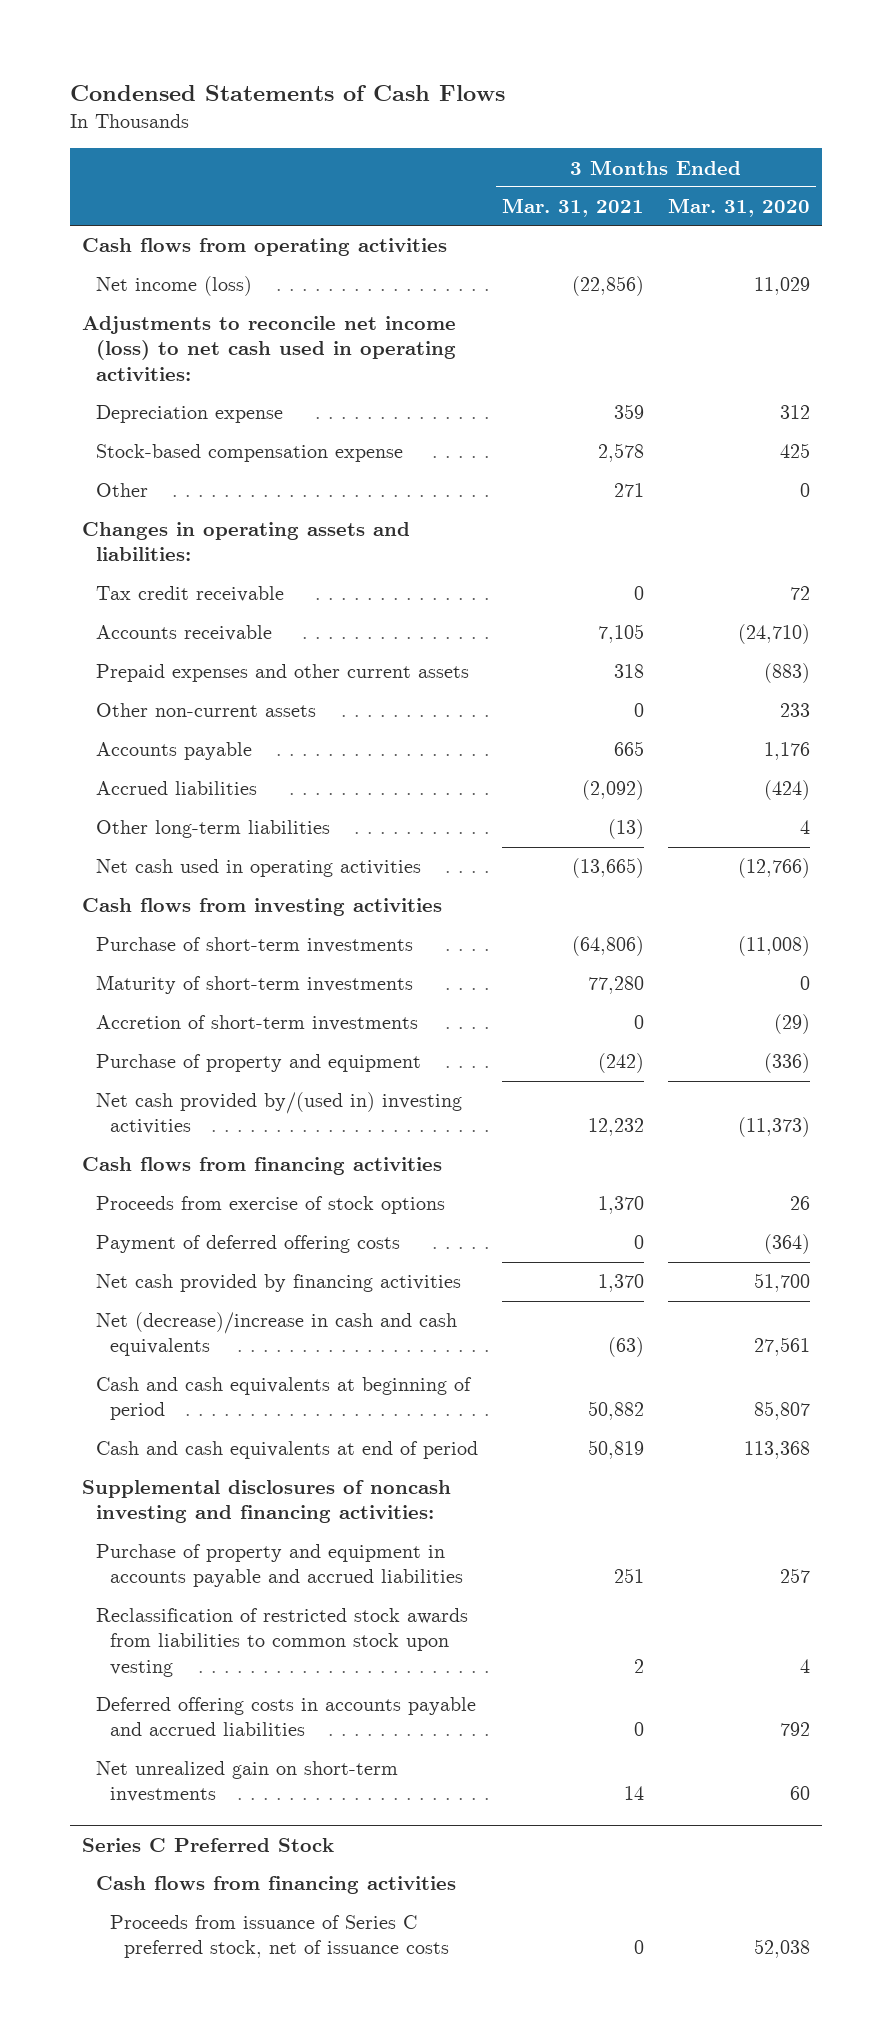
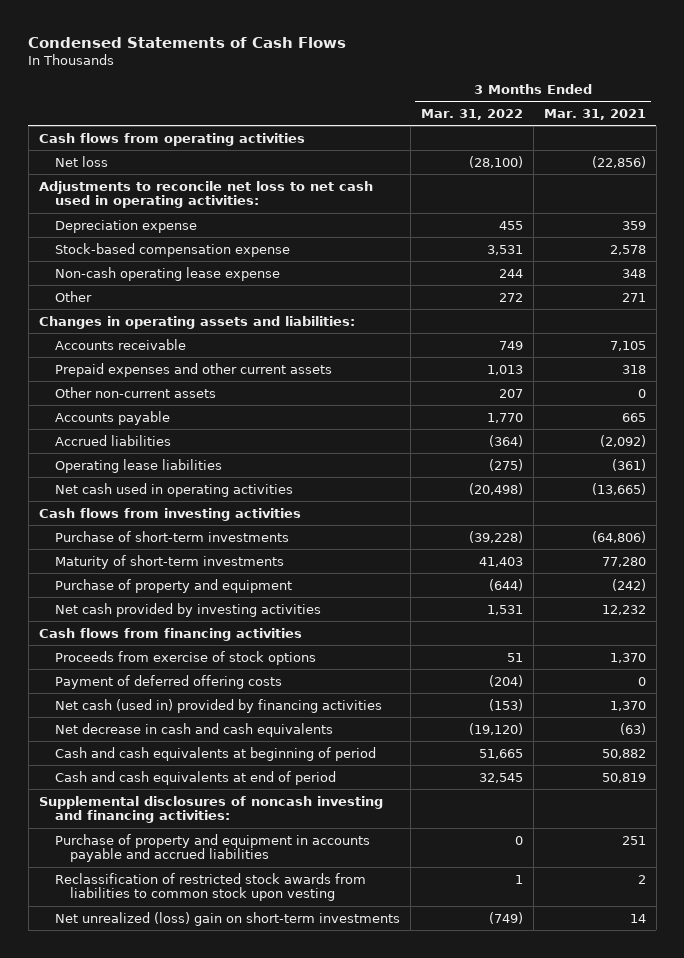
[668,198,811,218] Mar. 31, 2020 -> none
none -> [420,108,523,120] Mar. 31, 2022
[96,276,253,297] Net income (loss) -> [54,155,108,167] Net loss
[82,316,457,381] Adjustments to reconcile net income (loss) to net cash used in operating activities: -> [38,180,373,209] Adjustments to reconcile net loss to net cash used in operating activities:
none -> [54,266,280,281] Non-cash operating lease expense
[96,586,285,603] Tax credit receivable -> none
[96,820,331,839] Other long-term liabilities -> none
none -> [54,458,222,473] Operating lease liabilities
[96,1015,419,1032] Accretion of short-term investments -> none
[96,1092,463,1135] Net cash provided by/(used in) investing activities -> [54,602,321,617] Net cash provided by investing activities
[96,1274,462,1293] Net cash provided by financing activities -> [54,698,382,713] Net cash (used in) provided by financing activities
[96,1312,458,1357] Net (decrease)/increase in cash and cash equivalents -> [54,722,333,737] Net decrease in cash and cash equivalents
[96,1697,477,1737] Deferred offering costs in accounts payable and accrued liabilities -> none
[82,1837,335,1852] Series C Preferred Stock -> none
[96,1876,457,1895] Cash flows from financing activities -> none
[110,1915,450,1959] Proceeds from issuance of Series C preferred stock, net of issuance costs -> none
[96,1761,399,1803] Net unrealized gain on short-term investments -> [54,911,400,926] Net unrealized (loss) gain on short-term investments

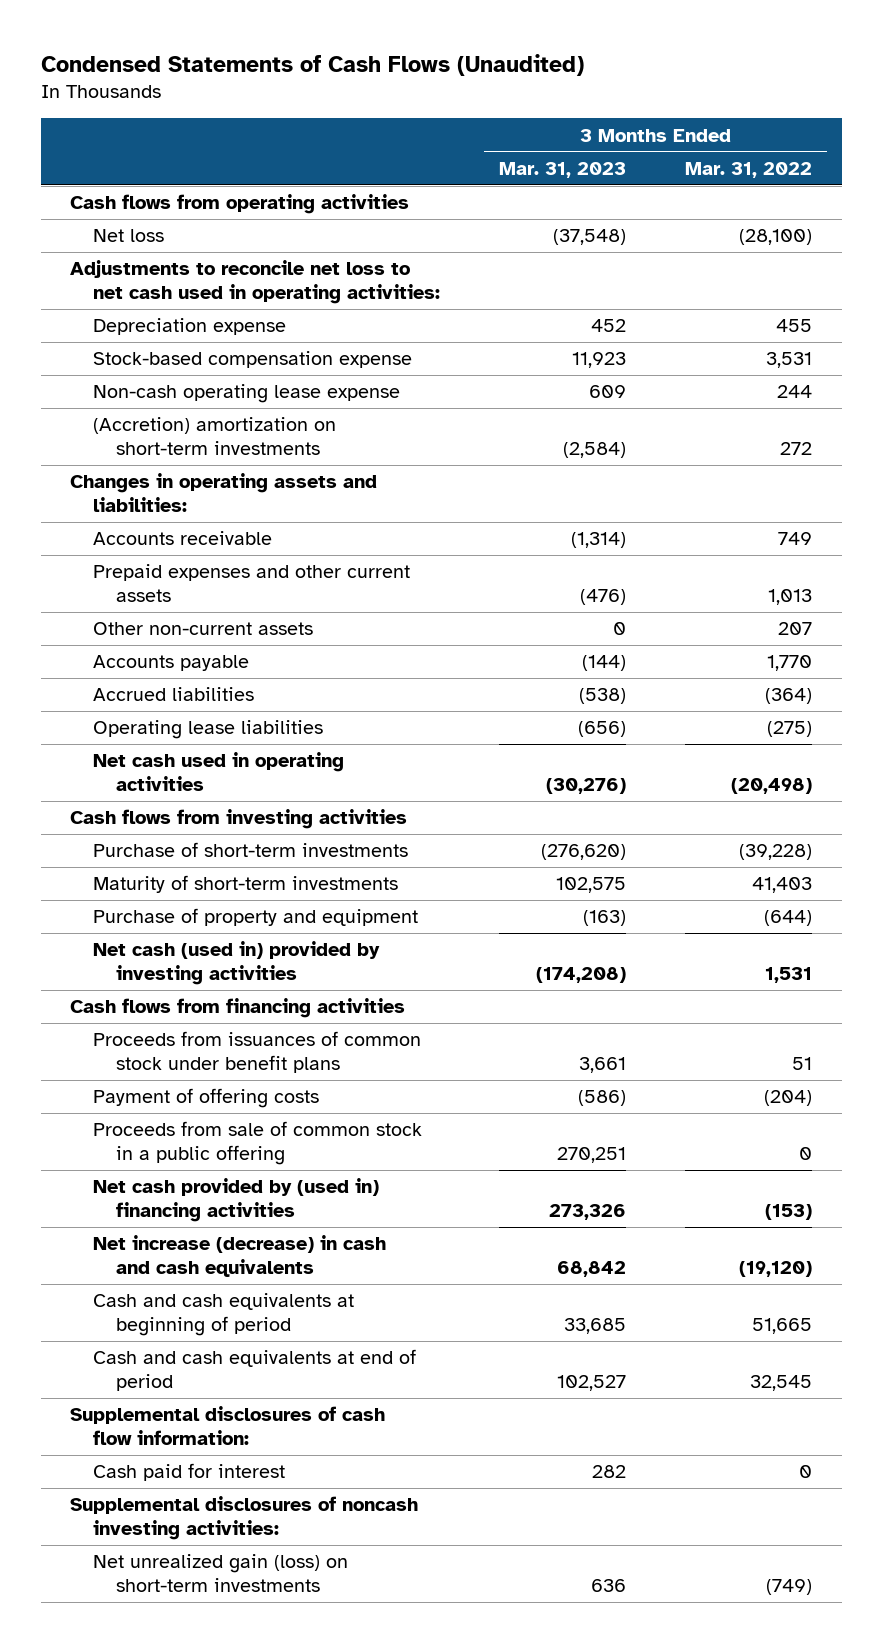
[28,36,347,48] Condensed Statements of Cash Flows -> [40,53,584,76] Condensed Statements of Cash Flows (Unaudited)
[543,108,646,120] Mar. 31, 2021 -> none
none -> [499,161,627,178] Mar. 31, 2023
[54,290,92,302] Other -> [93,417,337,456] (Accretion) amortization on short-term investments
[54,602,321,617] Net cash provided by investing activities -> [93,941,381,986] Net cash (used in) provided by investing activities
[54,650,316,665] Proceeds from exercise of stock options -> none
none -> [93,1031,422,1074] Proceeds from issuances of common stock under benefit plans
[54,674,282,689] Payment of deferred offering costs -> [93,1088,320,1109] Payment of offering costs
none -> [93,1121,423,1166] Proceeds from sale of common stock in a public offering
[54,698,382,713] Net cash (used in) provided by financing activities -> [93,1178,380,1223] Net cash provided by (used in) financing activities
[54,722,333,737] Net decrease in cash and cash equivalents -> [93,1235,387,1278] Net increase (decrease) in cash and cash equivalents
[54,833,370,863] Purchase of property and equipment in accounts payable and accrued liabilities -> none
[54,872,366,902] Reclassification of restricted stock awards from liabilities to common stock upon vesting -> none
none -> [70,1406,386,1446] Supplemental disclosures of cash flow information:
none -> [93,1463,286,1482] Cash paid for interest
[38,795,383,824] Supplemental disclosures of noncash investing and financing activities: -> [70,1496,419,1541] Supplemental disclosures of noncash investing activities:
[54,911,400,926] Net unrealized (loss) gain on short-term investments -> [93,1554,349,1593] Net unrealized gain (loss) on short-term investments

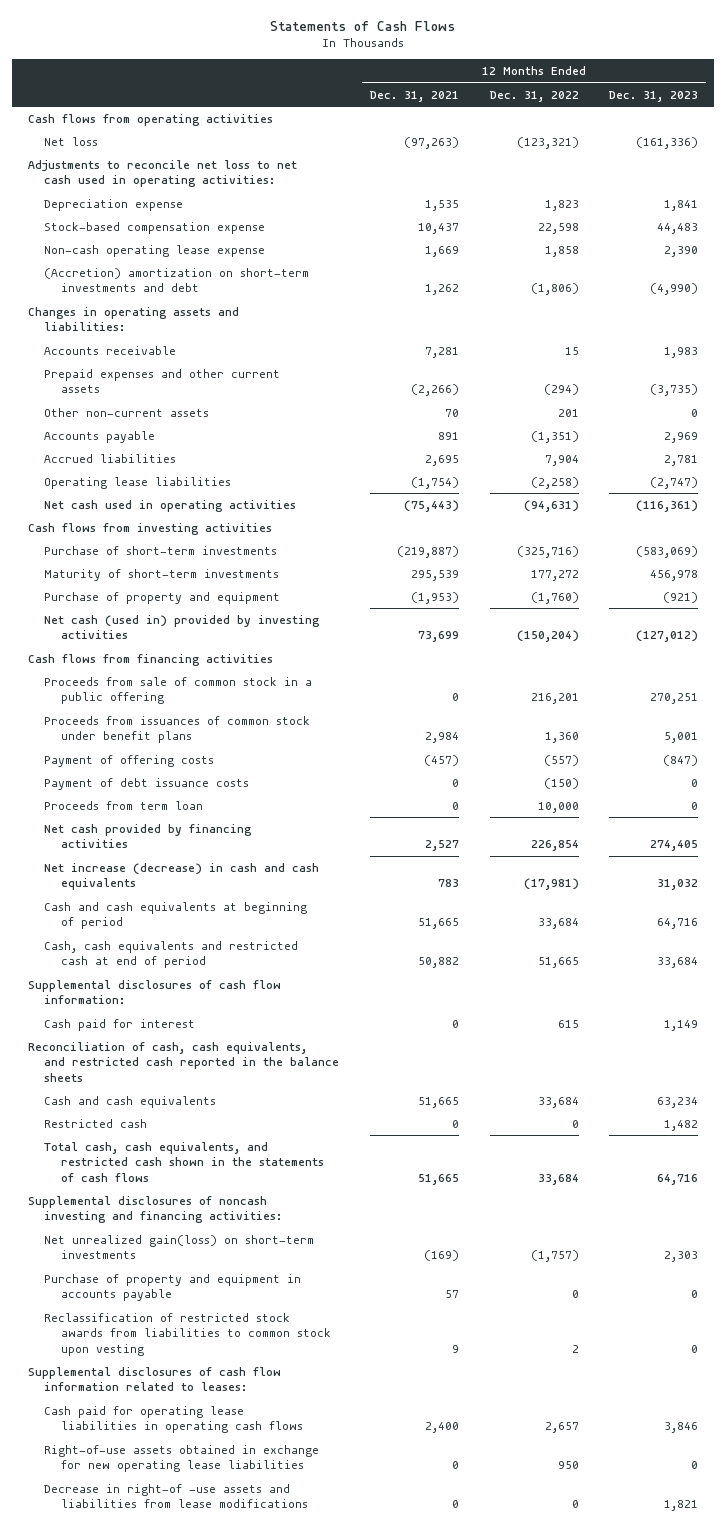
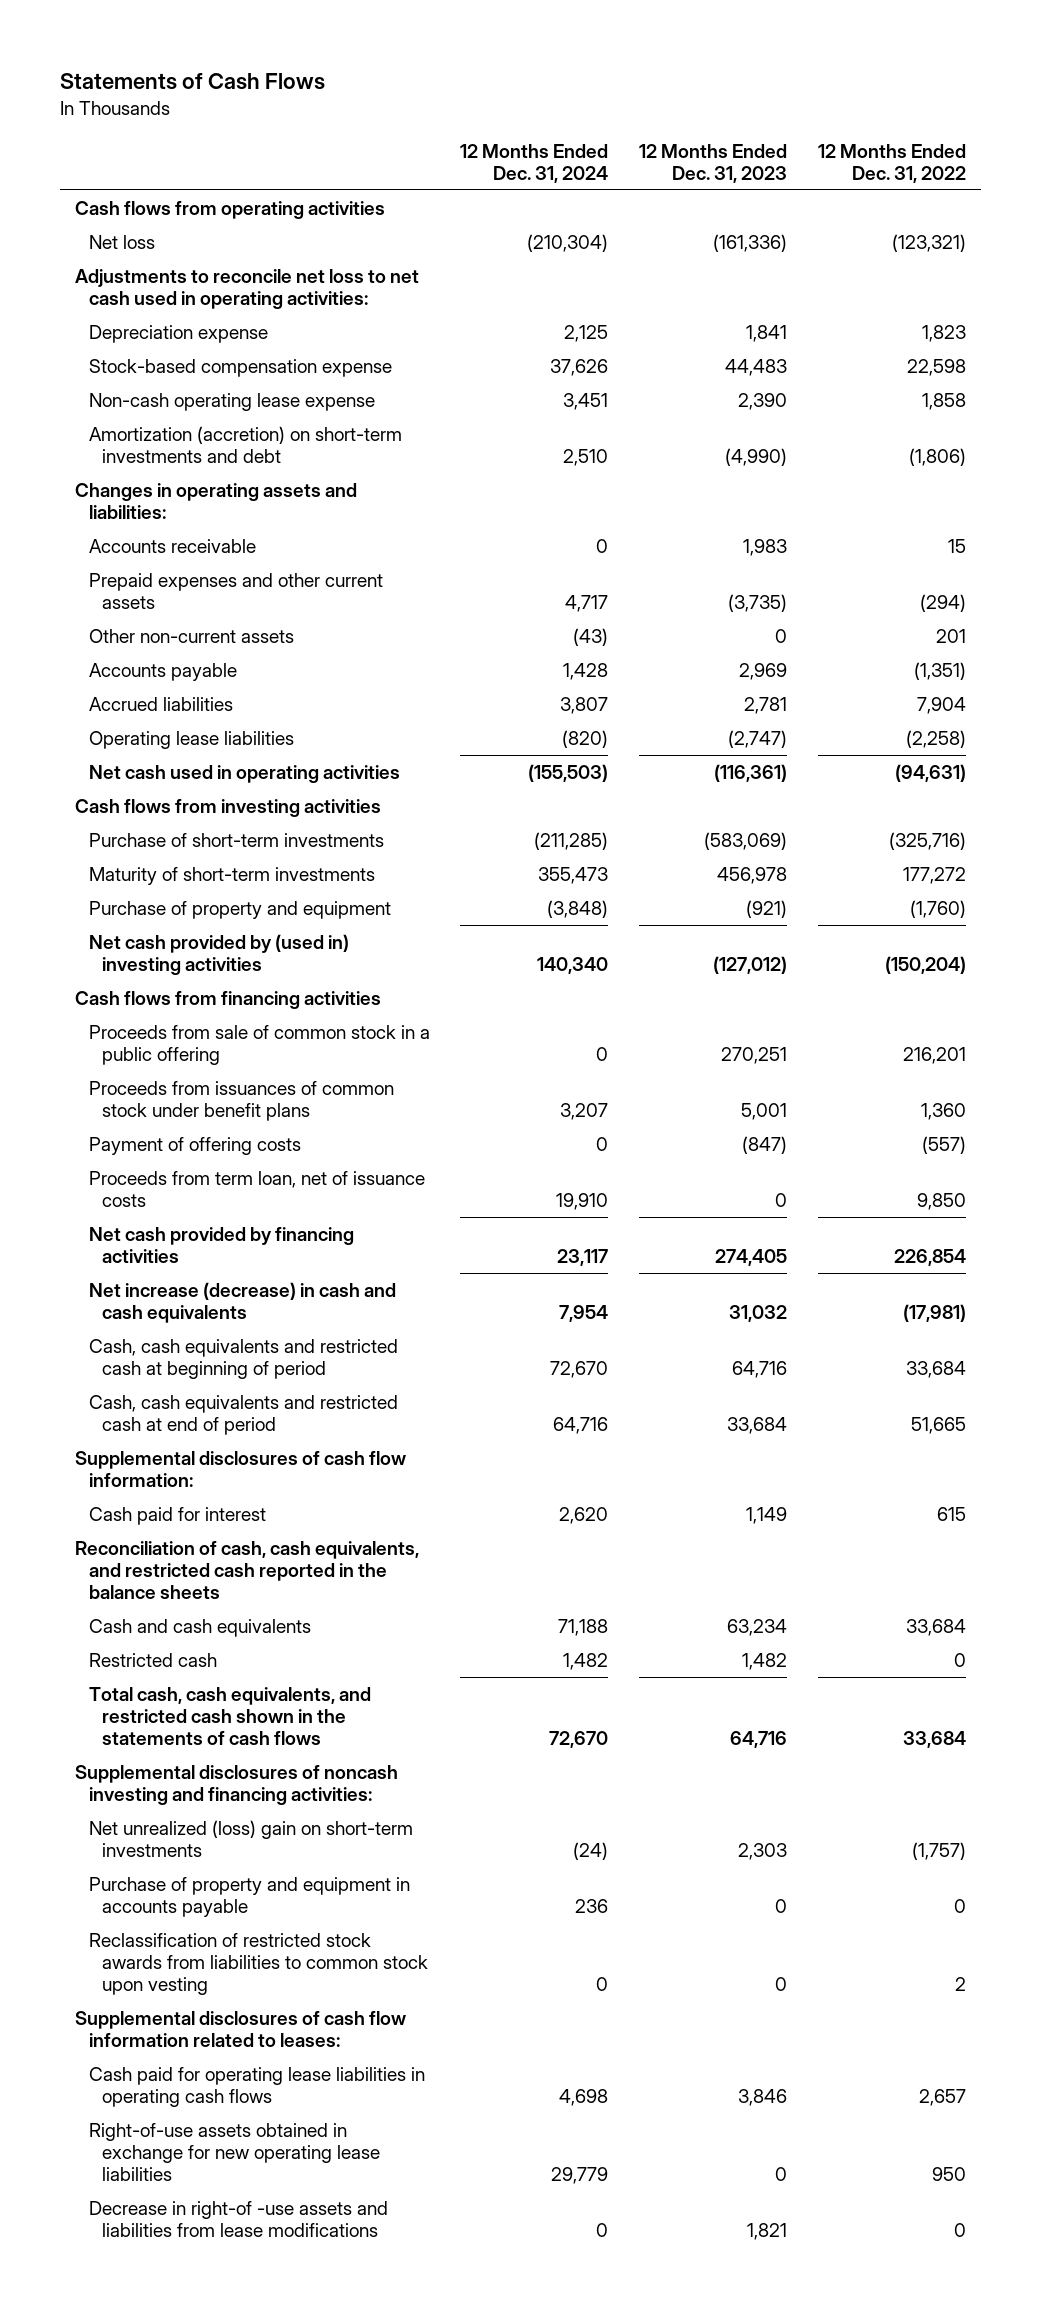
[370,90,460,102] Dec. 31, 2021 -> none
none -> [460,143,609,183] 12 Months Ended Dec. 31, 2024
[44,267,310,293] (Accretion) amortization on short-term investments and debt -> [88,426,402,463] Amortization (accretion) on short-term investments and debt
[44,614,321,640] Net cash (used in) provided by investing activities -> [88,934,349,975] Net cash provided by (used in) investing activities
[44,777,250,790] Payment of debt issuance costs -> none
[44,800,204,810] Proceeds from term loan -> [88,1171,425,1207] Proceeds from term loan, net of issuance costs
[537,801,579,813] 10,000 -> [916,1192,966,1210] 9,850
[44,901,308,930] Cash and cash equivalents at beginning of period -> [88,1339,398,1379] Cash, cash equivalents and restricted cash at beginning of period
[44,1234,315,1260] Net unrealized gain(loss) on short-term investments -> [88,1820,413,1857] Net unrealized (loss) gain on short-term investments

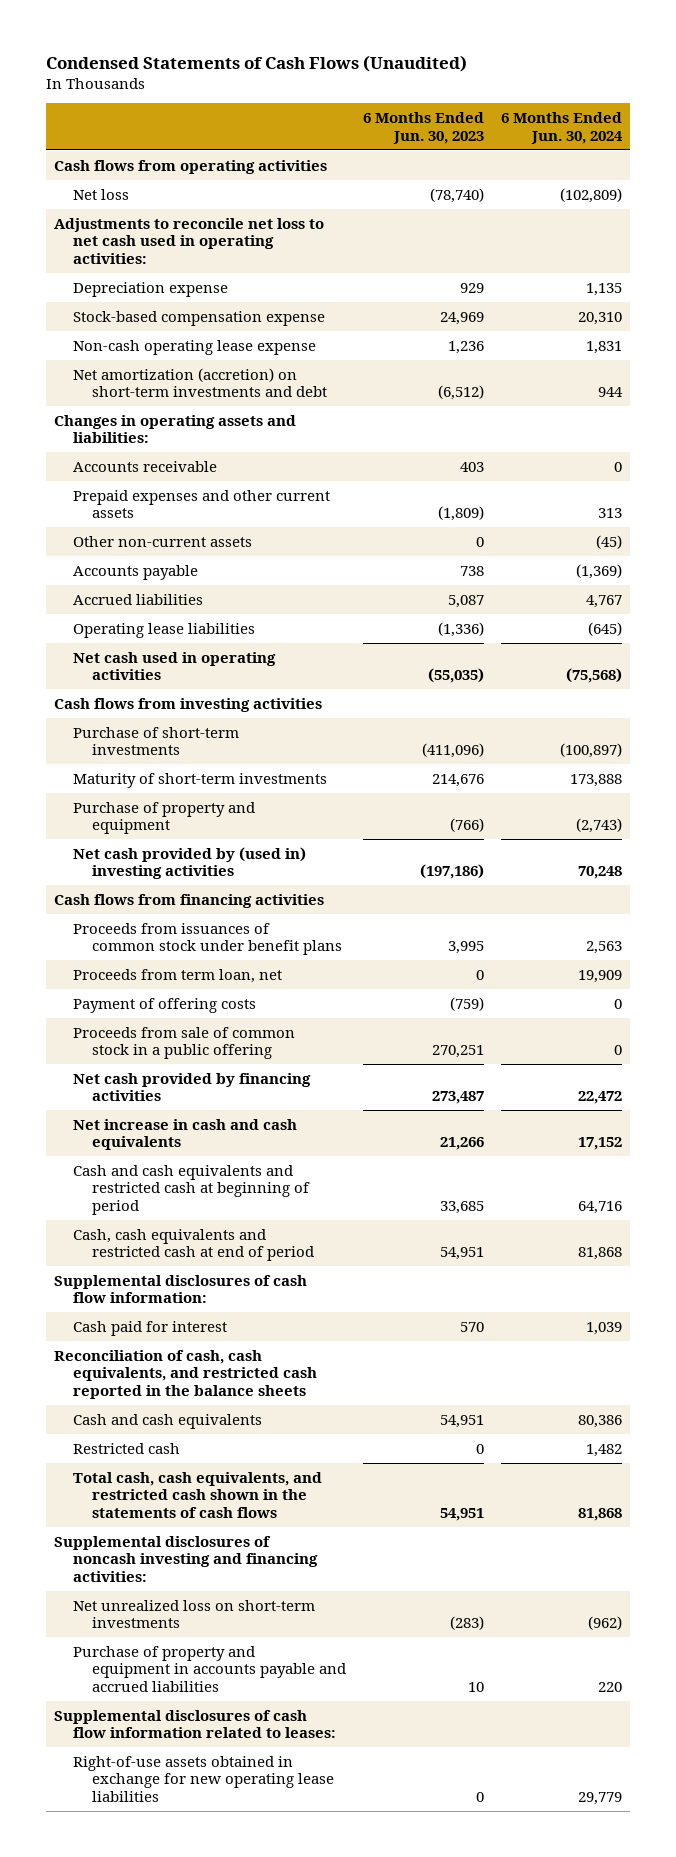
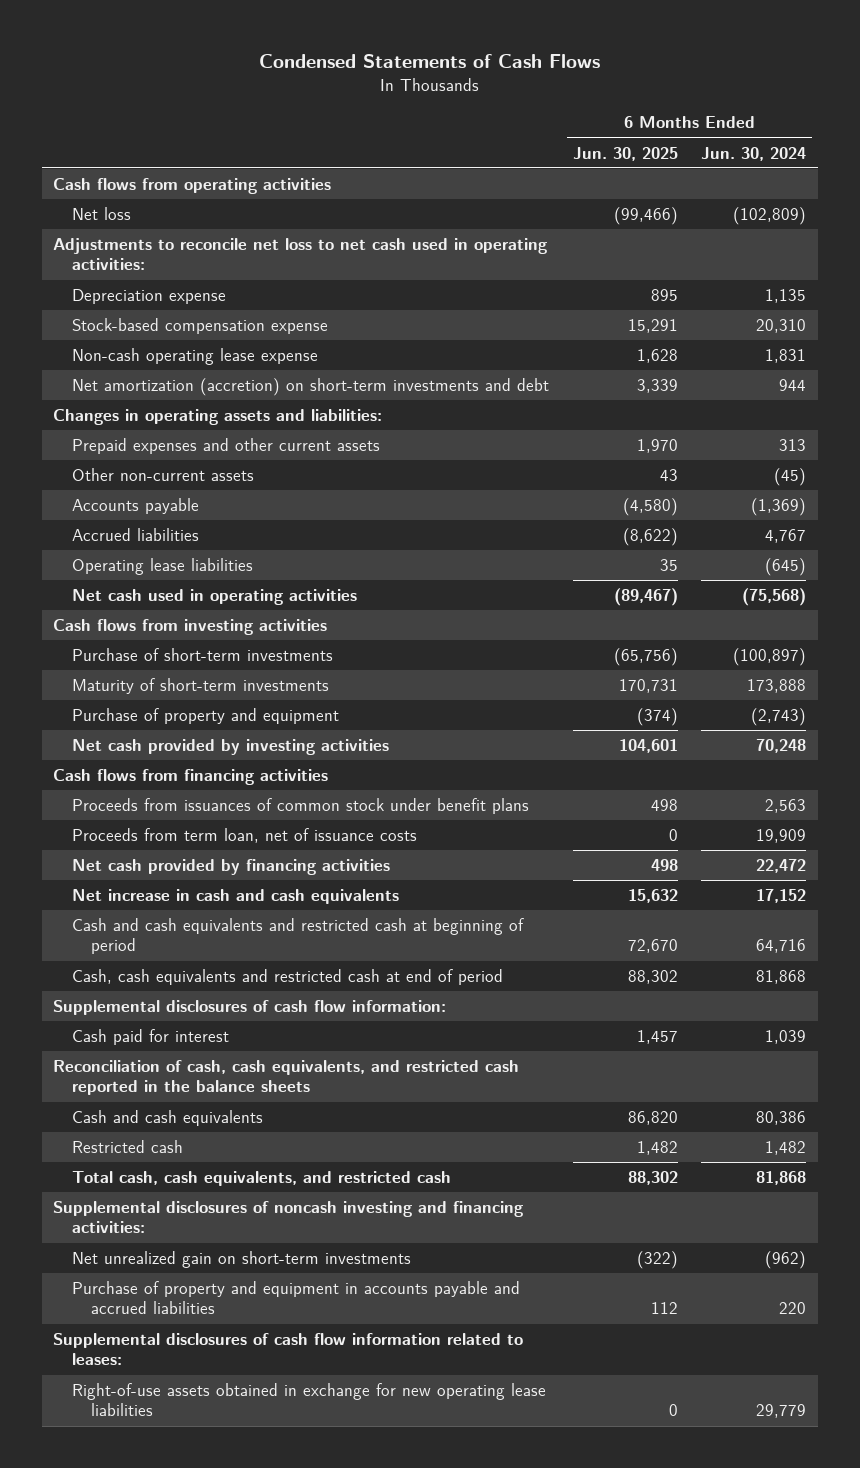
[45,54,467,72] Condensed Statements of Cash Flows (Unaudited) -> [258,53,600,68] Condensed Statements of Cash Flows
[362,112,484,144] 6 Months Ended Jun. 30, 2023 -> none
none -> [572,146,678,161] Jun. 30, 2025
[72,460,217,472] Accounts receivable -> none
[72,846,306,880] Net cash provided by (used in) investing activities -> [72,738,390,755] Net cash provided by investing activities
[72,997,256,1013] Payment of offering costs -> none
[72,1026,295,1060] Proceeds from sale of common stock in a public offering -> none
[72,968,282,983] Proceeds from term loan, net -> [72,827,418,843] Proceeds from term loan, net of issuance costs
[72,1471,322,1519] Total cash, cash equivalents, and restricted cash shown in the statements of cash flows -> [72,1170,452,1186] Total cash, cash equivalents, and restricted cash
[72,1599,315,1629] Net unrealized loss on short-term investments -> [72,1250,412,1268] Net unrealized gain on short-term investments

